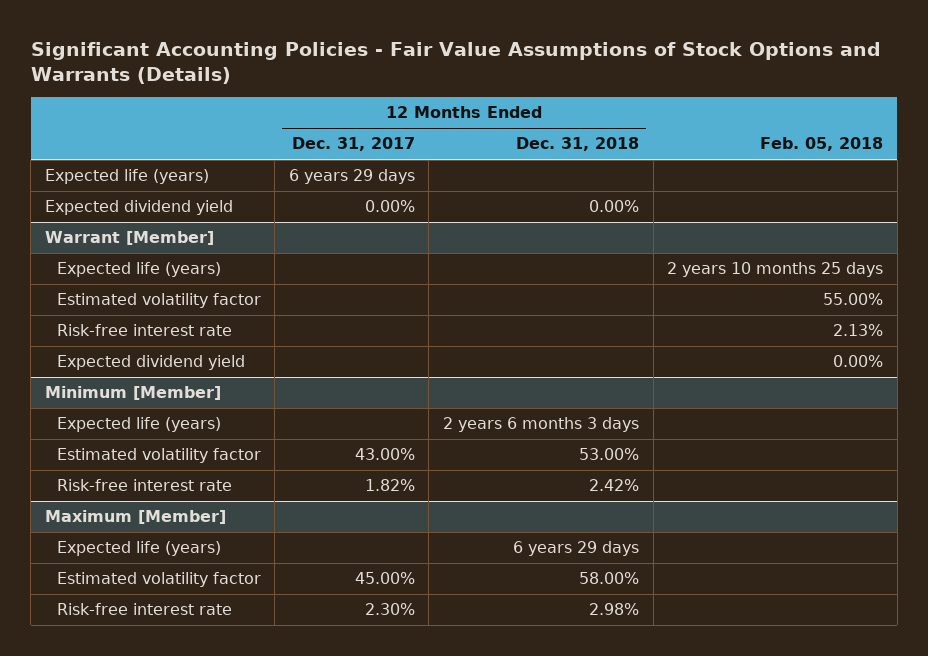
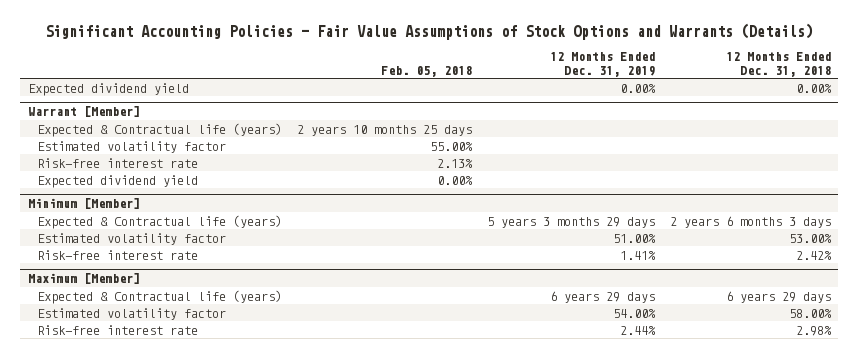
[291,137,415,152] Dec. 31, 2017 -> none
none -> [549,52,655,77] 12 Months Ended Dec. 31, 2019
[44,169,209,185] Expected life (years) -> none
[56,262,221,278] Expected life (years) -> [36,122,282,137] Expected & Contractual life (years)
[56,417,221,433] Expected life (years) -> [36,214,282,229] Expected & Contractual life (years)
[56,541,221,557] Expected life (years) -> [36,289,282,304] Expected & Contractual life (years)

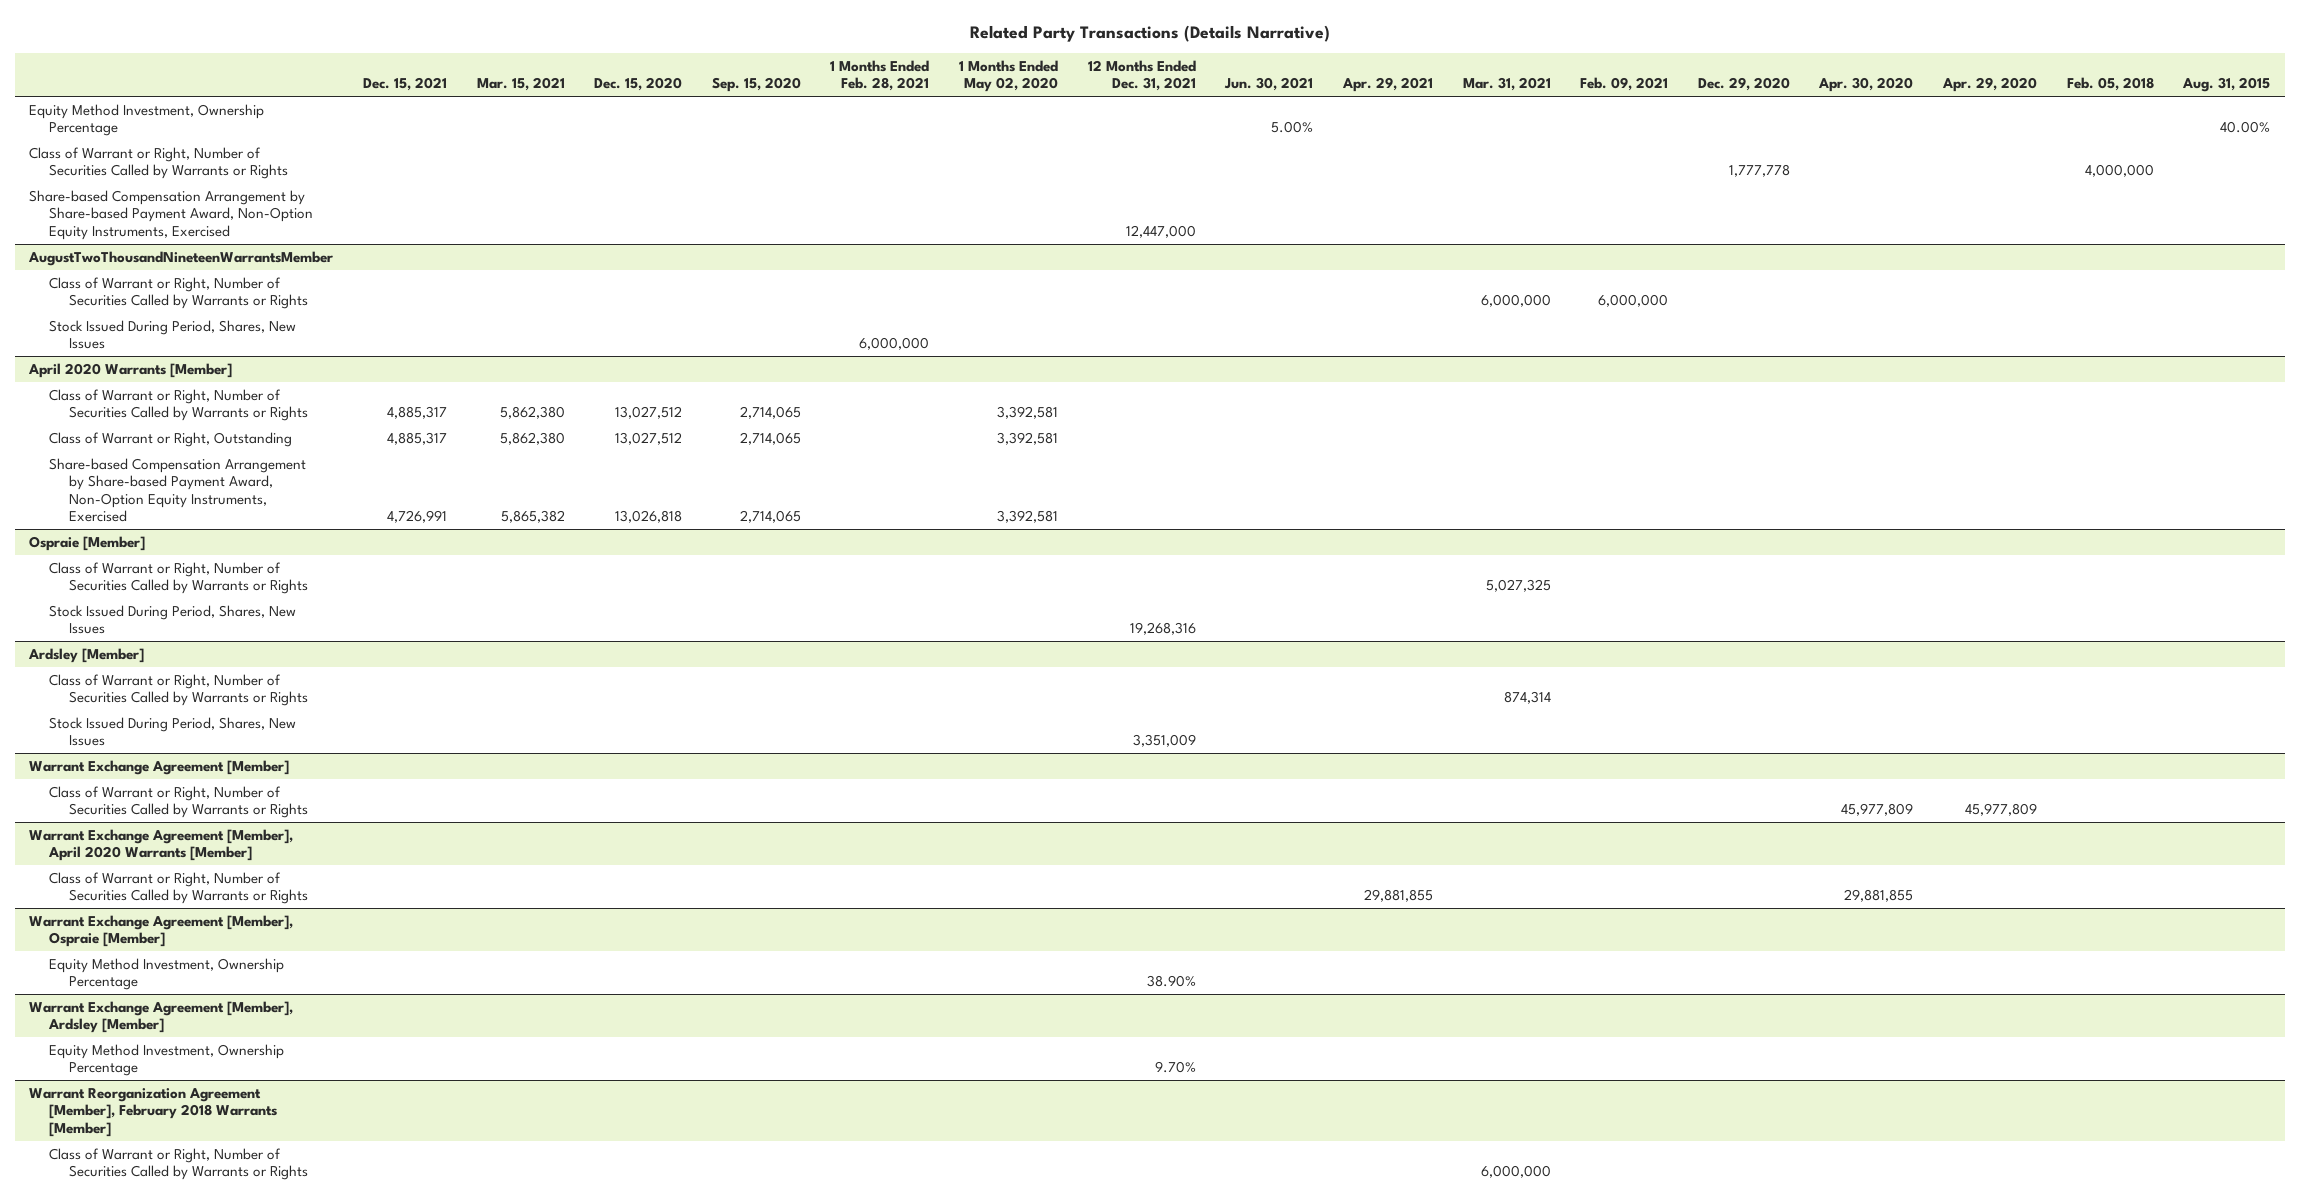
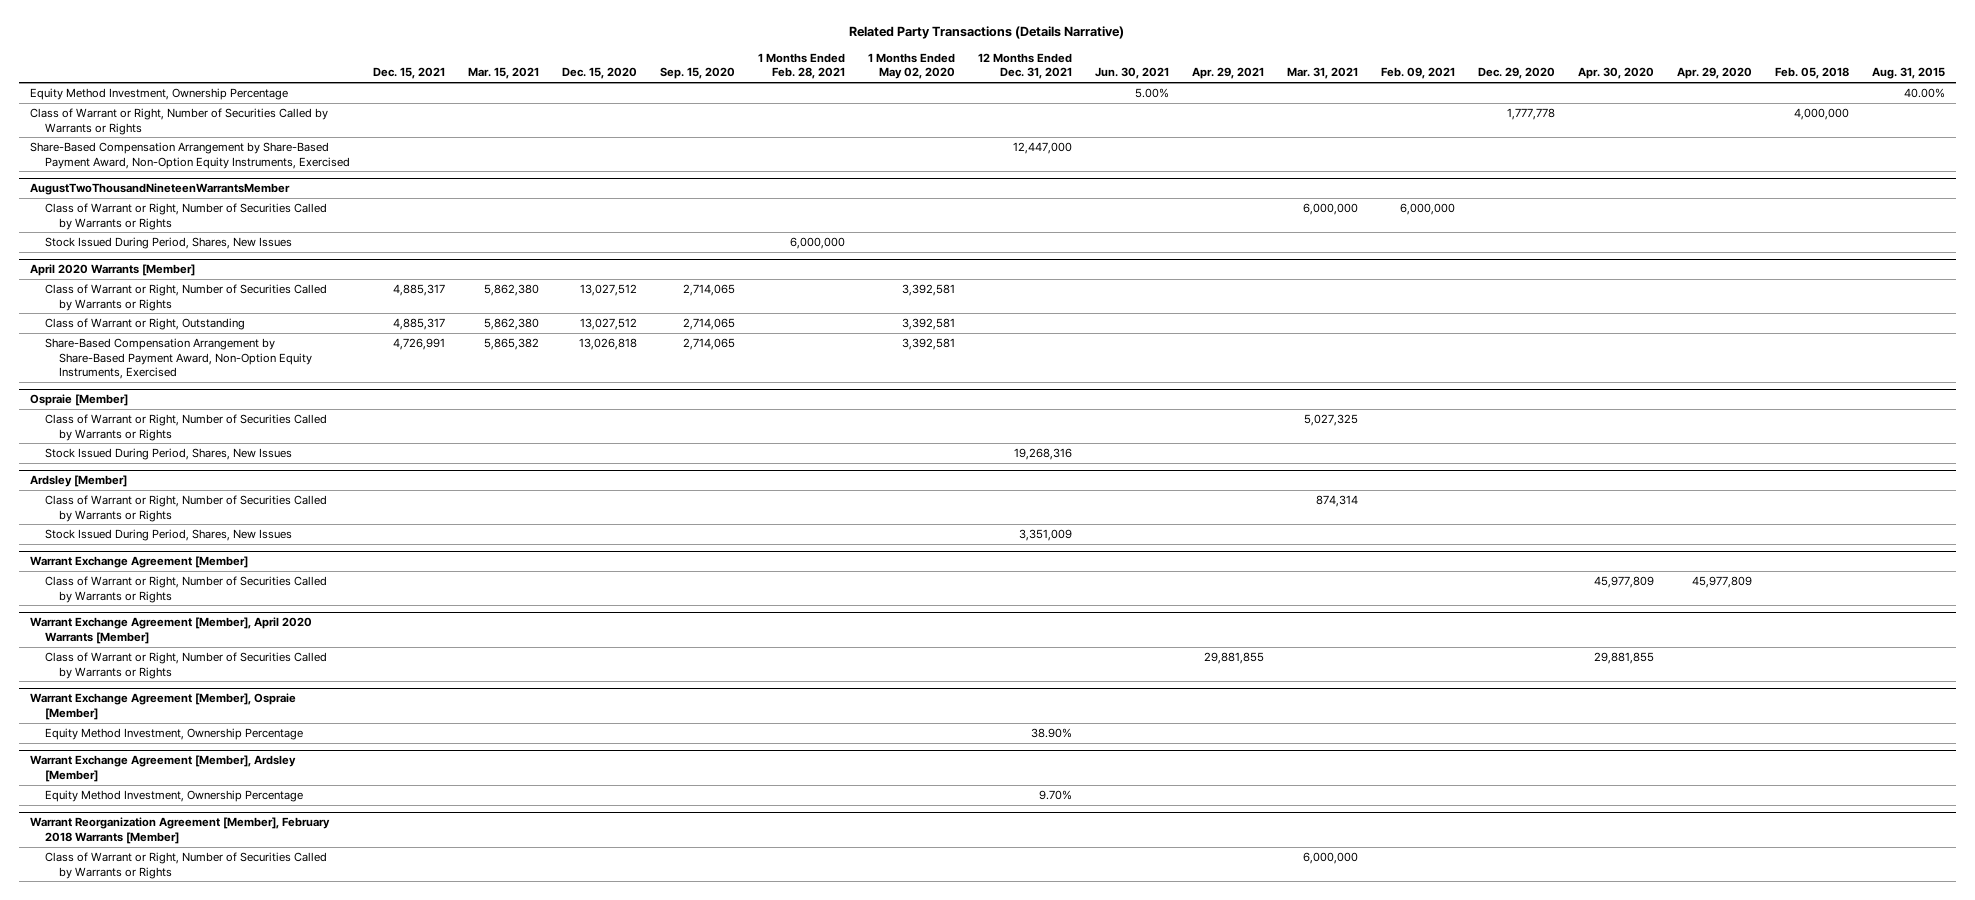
[29,189,314,240] Share-based Compensation Arrangement by Share-based Payment Award, Non-Option Equity Instruments, Exercised -> [30,141,350,169] Share-Based Compensation Arrangement by Share-Based Payment Award, Non-Option Equity Instruments, Exercised
[49,457,307,523] Share-based Compensation Arrangement by Share-based Payment Award, Non-Option Equity Instruments, Exercised -> [44,337,313,380] Share-Based Compensation Arrangement by Share-Based Payment Award, Non-Option Equity Instruments, Exercised

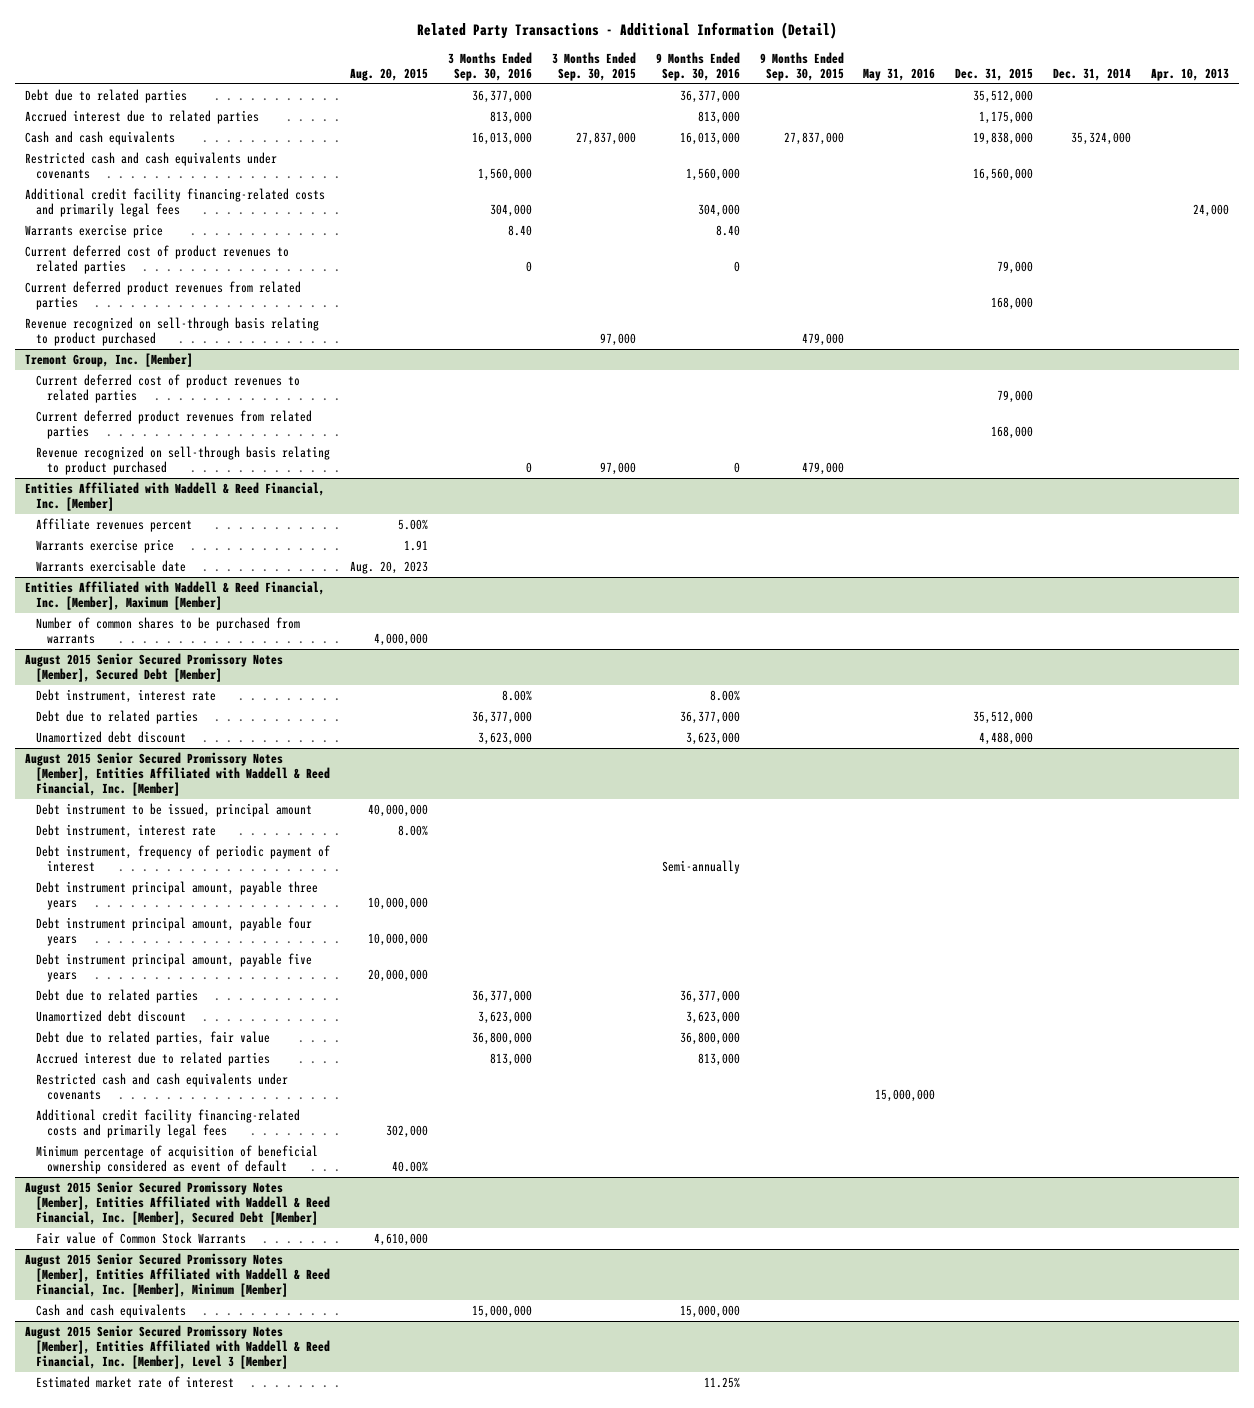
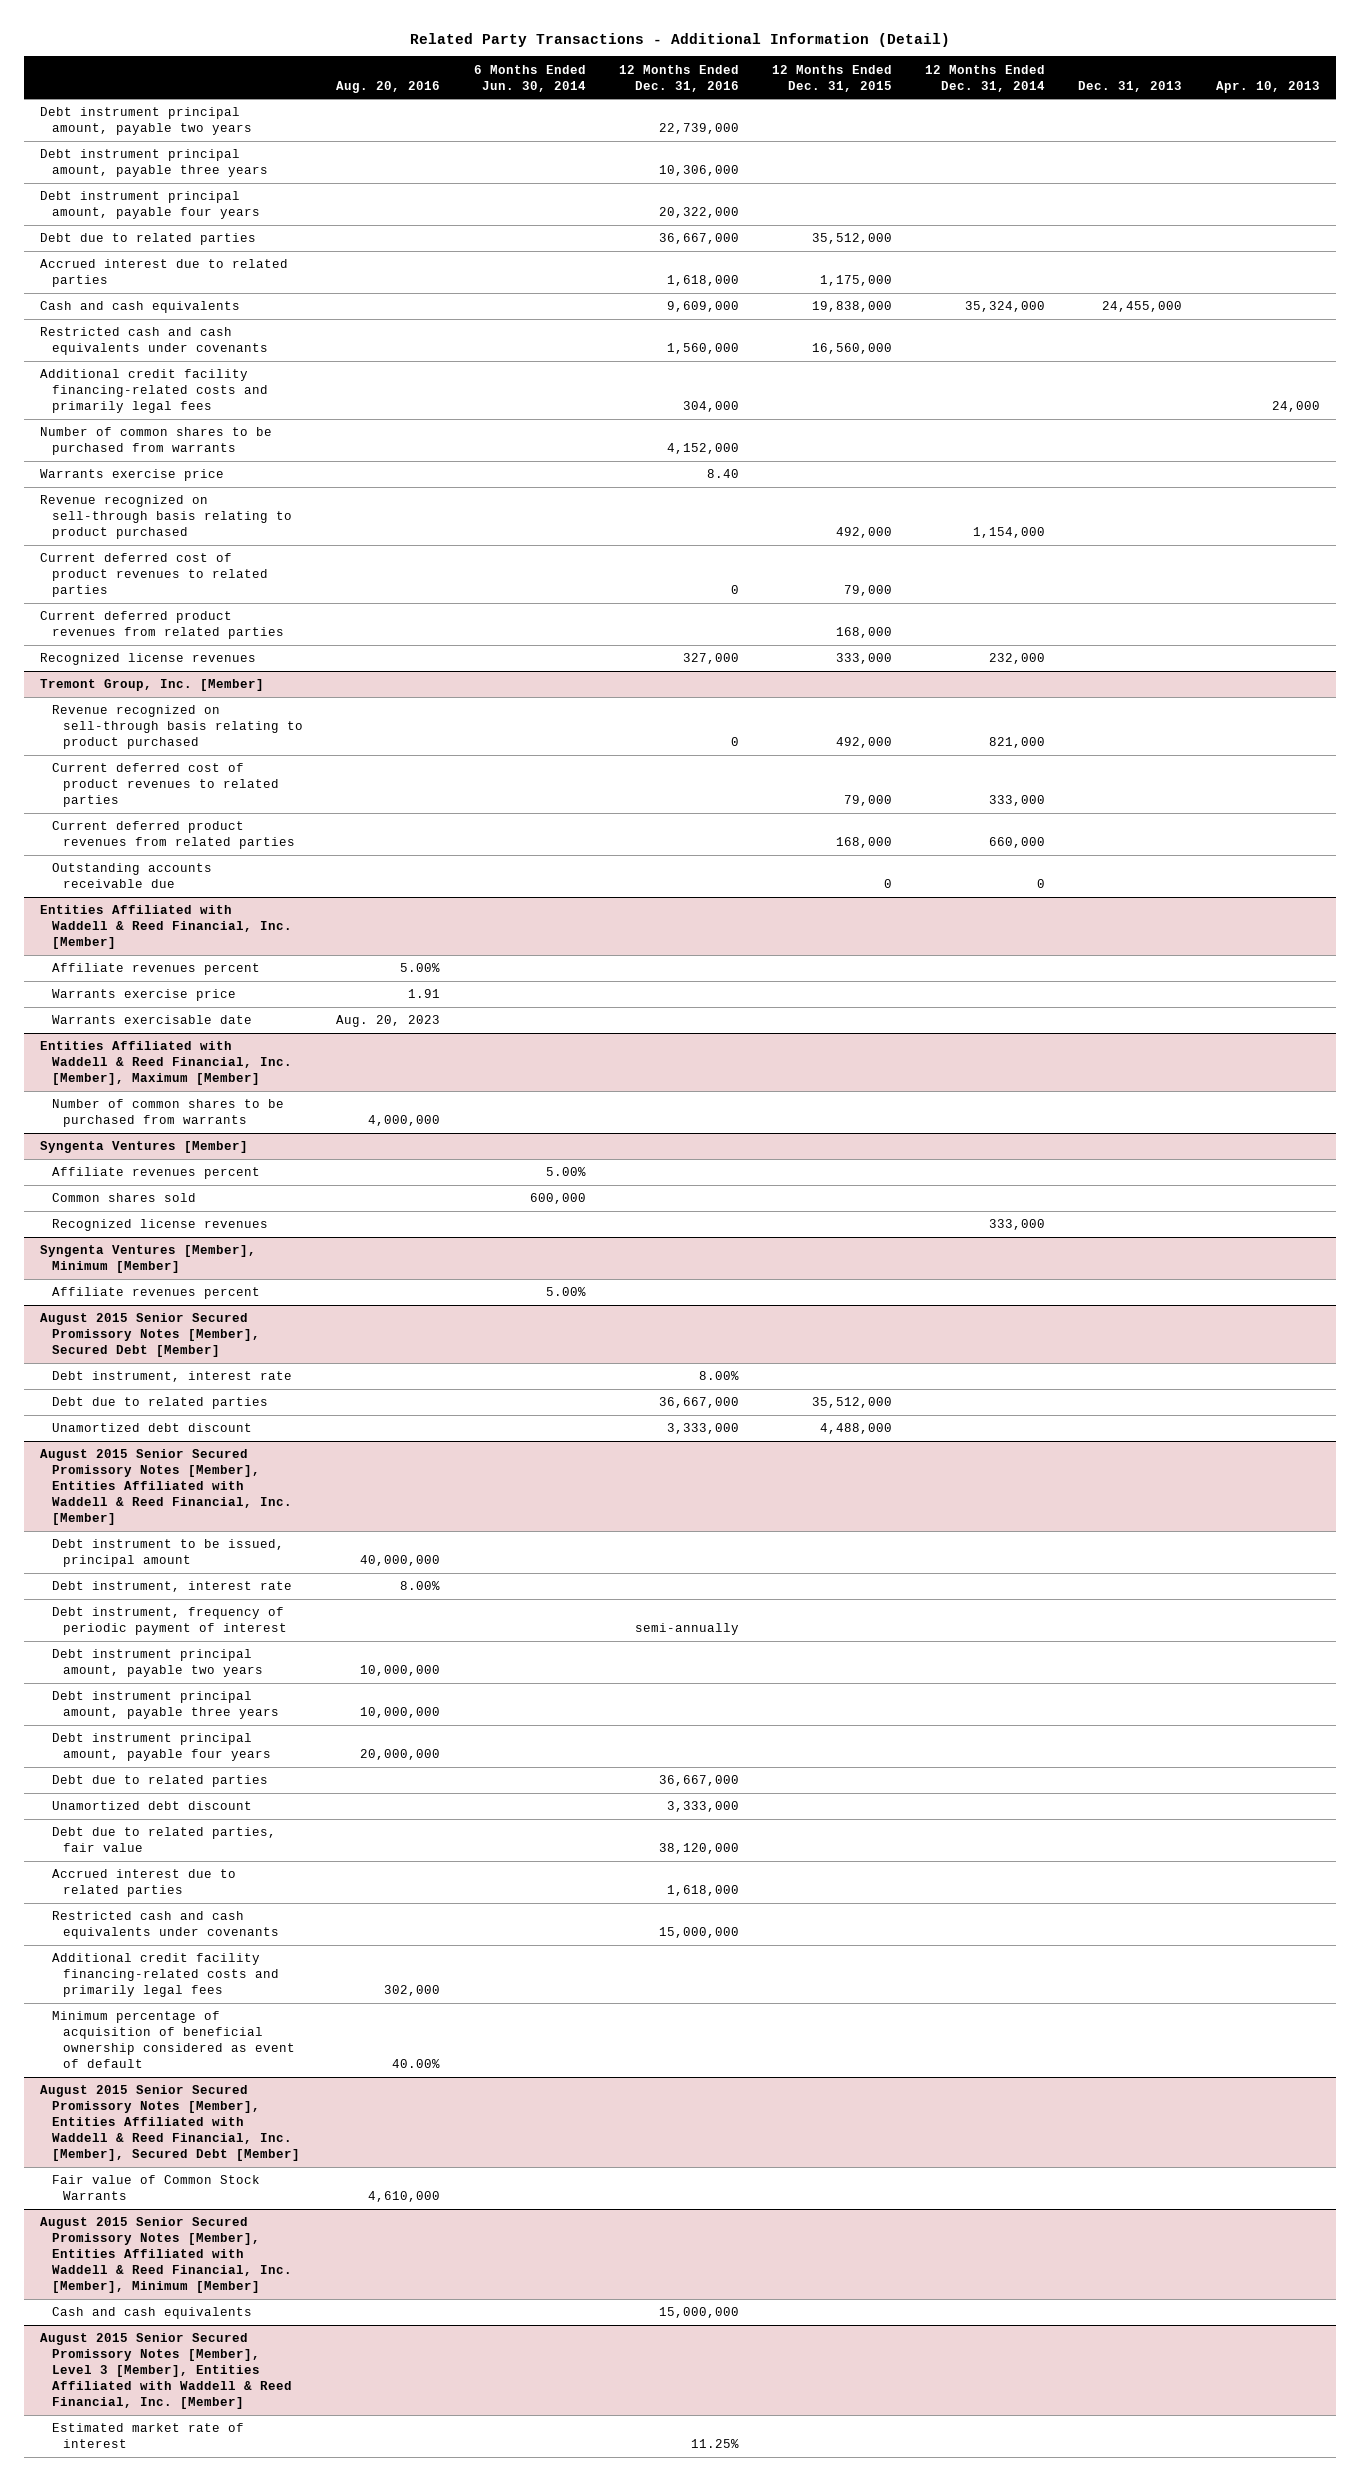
[350,67,429,81] Aug. 20, 2015 -> none
[447,51,532,81] 3 Months Ended Sep. 30, 2016 -> none
[551,51,636,81] 3 Months Ended Sep. 30, 2015 -> none
[655,51,740,81] 9 Months Ended Sep. 30, 2016 -> none
[759,51,844,81] 9 Months Ended Sep. 30, 2015 -> none
[863,67,936,81] May 31, 2016 -> none
[955,67,1034,81] Dec. 31, 2015 -> none
[1053,67,1132,81] Dec. 31, 2014 -> none
none -> [336,80,441,93] Aug. 20, 2016
none -> [473,64,586,92] 6 Months Ended Jun. 30, 2014
none -> [618,64,739,92] 12 Months Ended Dec. 31, 2016
none -> [772,64,893,92] 12 Months Ended Dec. 31, 2015
none -> [925,64,1046,92] 12 Months Ended Dec. 31, 2014
none -> [1078,80,1183,92] Dec. 31, 2013
none -> [40,107,252,136] Debt instrument principal amount, payable two years
none -> [40,149,268,178] Debt instrument principal amount, payable three years
none -> [40,191,260,220] Debt instrument principal amount, payable four years
none -> [40,427,273,456] Number of common shares to be purchased from warrants
[25,316,320,346] Revenue recognized on sell-through basis relating to product purchased -> [40,495,292,540] Revenue recognized on sell-through basis relating to product purchased
none -> [40,653,257,666] Recognized license revenues
[36,445,331,475] Revenue recognized on sell-through basis relating to product purchased -> [51,705,304,750] Revenue recognized on sell-through basis relating to product purchased
none -> [51,863,212,889] Outstanding accounts receivable due
none -> [40,1141,249,1154] Syngenta Ventures [Member]
none -> [51,1167,260,1180] Affiliate revenues percent
none -> [51,1193,196,1203] Common shares sold
none -> [51,1219,268,1232] Recognized license revenues
none -> [40,1245,257,1274] Syngenta Ventures [Member], Minimum [Member]
none -> [51,1287,260,1300] Affiliate revenues percent
none -> [51,1649,264,1678] Debt instrument principal amount, payable two years
[36,952,313,982] Debt instrument principal amount, payable five years -> none
[25,1324,331,1370] August 2015 Senior Secured Promissory Notes [Member], Entities Affiliated with Waddell & Reed Financial, Inc. [Member], Level 3 [Member] -> [40,2333,292,2410] August 2015 Senior Secured Promissory Notes [Member], Level 3 [Member], Entities Affiliated with Waddell & Reed Financial, Inc. [Member]

